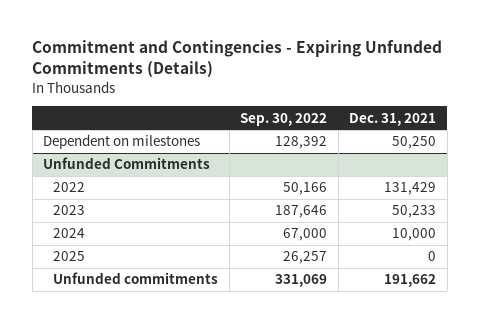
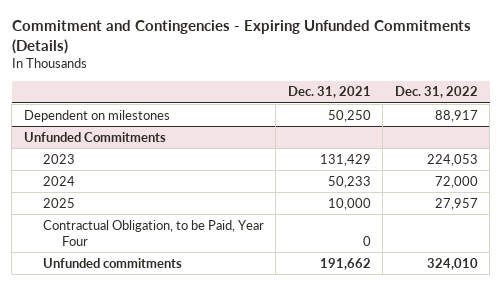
[240,112,328,126] Sep. 30, 2022 -> none
none -> [394,86,478,99] Dec. 31, 2022
[53,182,86,193] 2022 -> none
[392,205,437,219] 50,233 -> [319,153,371,166] 131,429
[392,228,437,242] 10,000 -> [327,175,371,188] 50,233
[428,251,437,262] 0 -> [327,197,371,210] 10,000
none -> [42,219,264,246] Contractual Obligation, to be Paid, Year Four

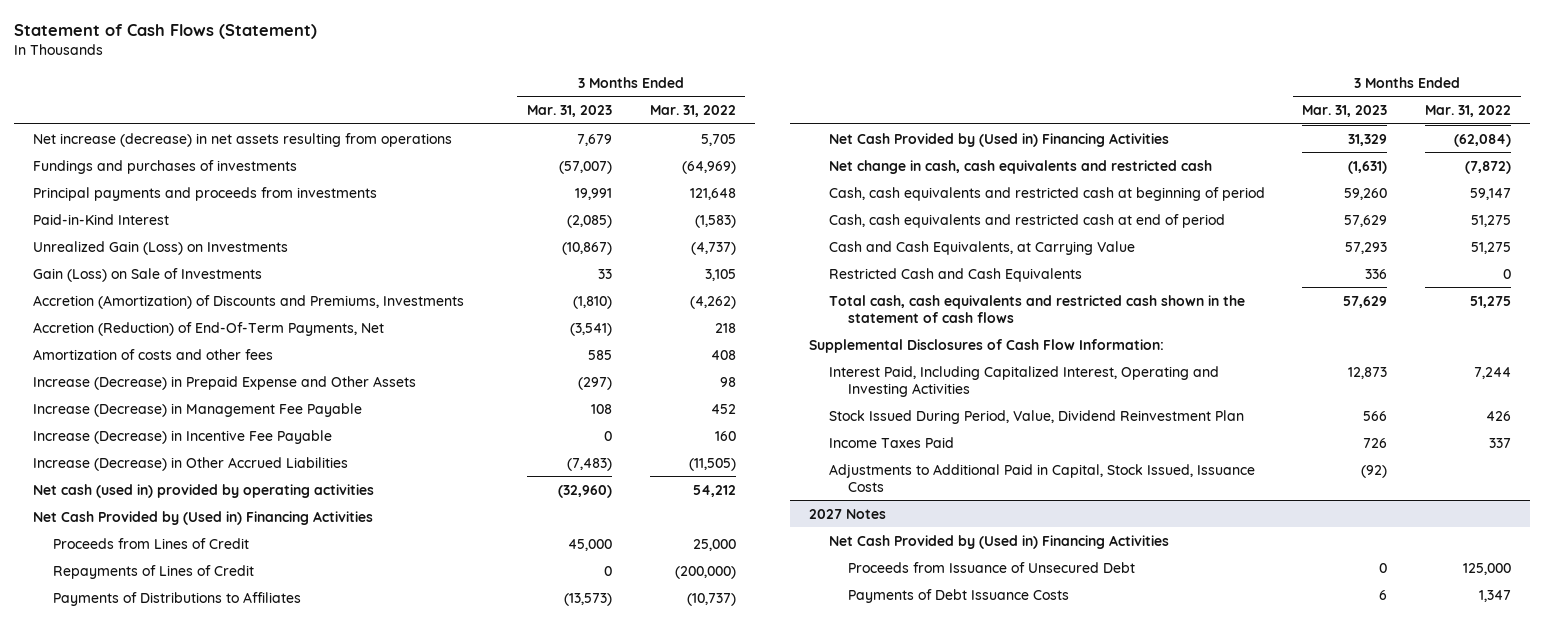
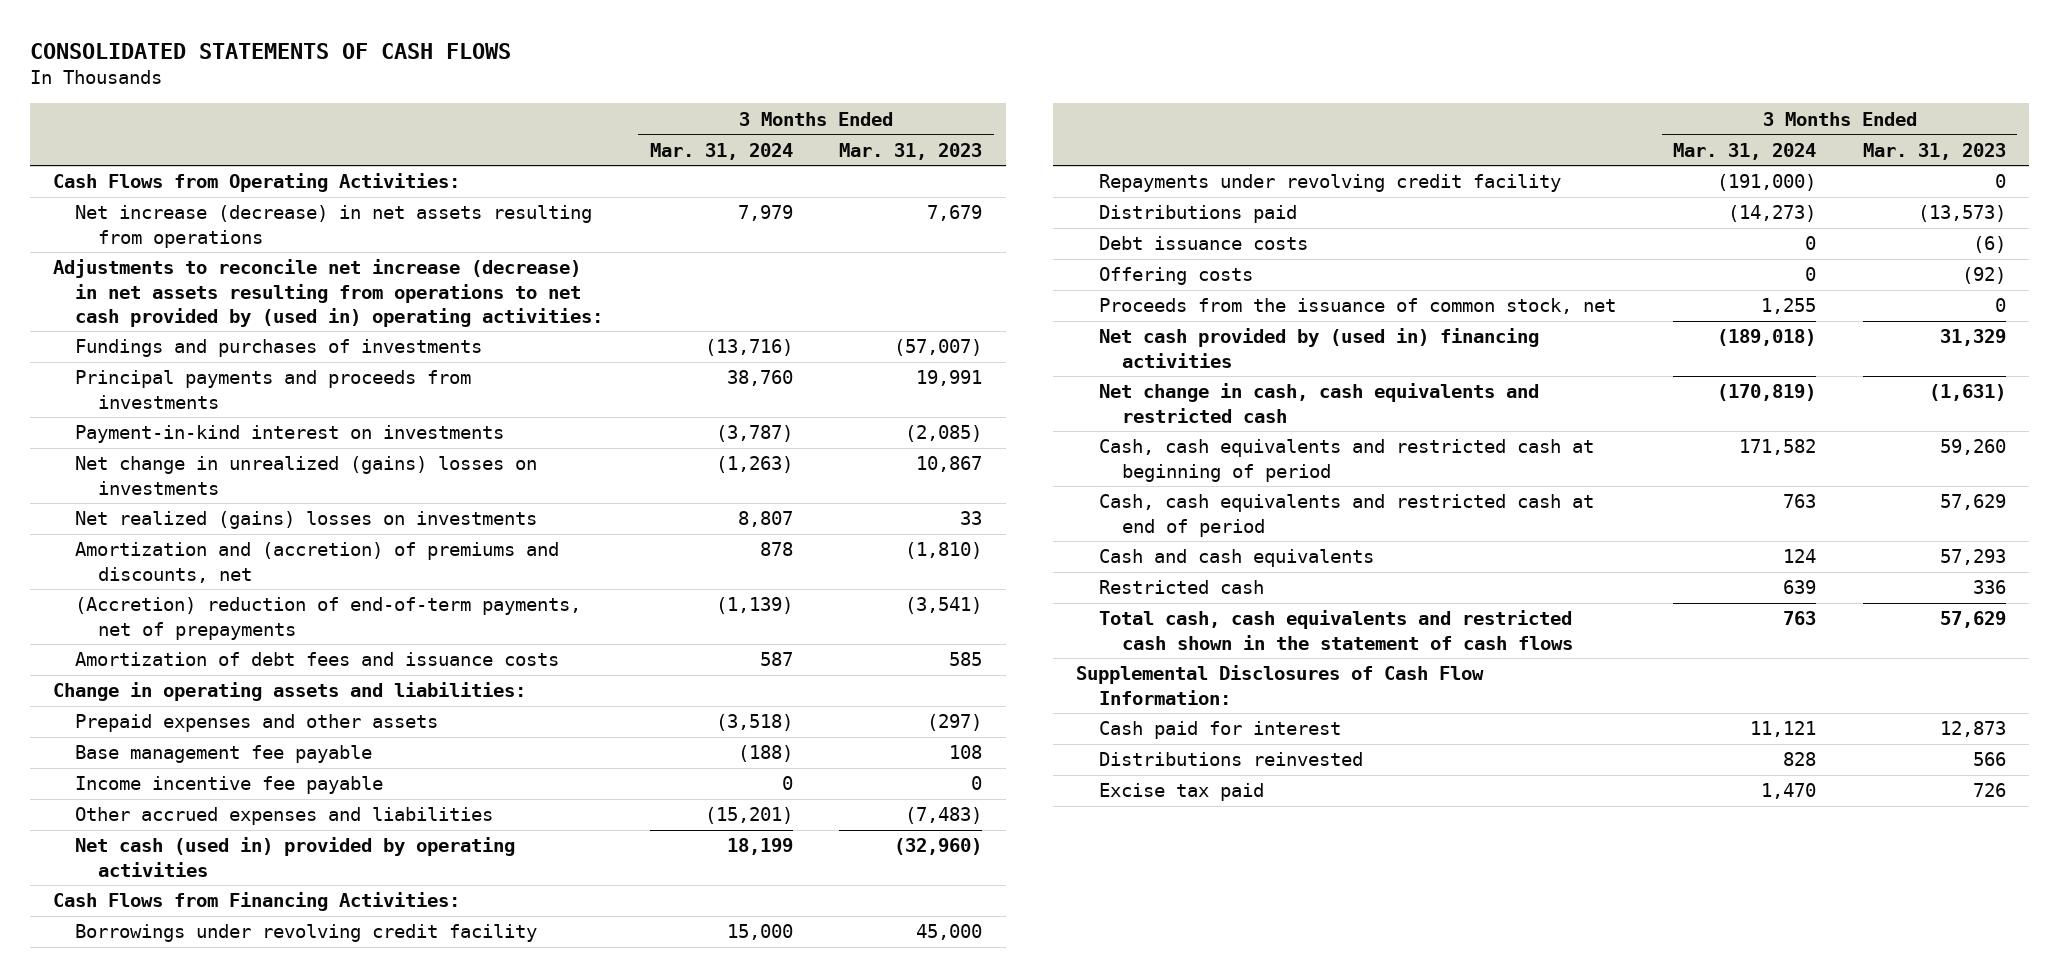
[14,24,318,40] Statement of Cash Flows (Statement) -> [29,42,511,59] CONSOLIDATED STATEMENTS OF CASH FLOWS
[649,105,736,118] Mar. 31, 2022 -> none
none -> [649,142,793,160] Mar. 31, 2024
none -> [52,173,460,193] Cash Flows from Operating Activities:
none -> [52,259,604,327] Adjustments to reconcile net increase (decrease) in net assets resulting from operations to net cash provided by (used in) operating activities:
[33,402,363,417] Increase (Decrease) in Management Fee Payable -> none
[33,429,333,444] Increase (Decrease) in Incentive Fee Payable -> none
[33,213,170,225] Paid-in-Kind Interest -> [75,425,505,444] Payment-in-kind interest on investments
[33,240,289,255] Unrealized Gain (Loss) on Investments -> [75,456,538,495] Net change in unrealized (gains) losses on investments
[561,241,612,255] (10,867) -> [916,456,983,473] 10,867
[33,267,263,282] Gain (Loss) on Sale of Investments -> [75,511,538,530] Net realized (gains) losses on investments
[33,294,465,309] Accretion (Amortization) of Discounts and Premiums, Investments -> [75,542,560,583] Amortization and (accretion) of premiums and discounts, net
[33,321,385,336] Accretion (Reduction) of End-Of-Term Payments, Net -> [75,597,582,640] (Accretion) reduction of end-of-term payments, net of prepayments
[33,348,274,360] Amortization of costs and other fees -> [75,652,560,667] Amortization of debt fees and issuance costs
none -> [52,682,526,702] Change in operating assets and liabilities:
[33,375,417,390] Increase (Decrease) in Prepaid Expense and Other Assets -> [75,714,439,733] Prepaid expenses and other assets
none -> [75,745,373,764] Base management fee payable
none -> [75,776,384,795] Income incentive fee payable
[33,456,349,471] Increase (Decrease) in Other Accrued Liabilities -> [75,807,494,826] Other accrued expenses and liabilities
[33,510,374,525] Net Cash Provided by (Used in) Financing Activities -> [52,892,460,912] Cash Flows from Financing Activities:
[52,537,249,549] Proceeds from Lines of Credit -> [75,924,538,943] Borrowings under revolving credit facility
[52,564,254,579] Repayments of Lines of Credit -> [1098,174,1561,193] Repayments under revolving credit facility
[52,591,301,606] Payments of Distributions to Affiliates -> [1098,205,1297,224] Distributions paid
none -> [1098,236,1308,251] Debt issuance costs
none -> [1098,267,1253,286] Offering costs
none -> [1098,298,1616,315] Proceeds from the issuance of common stock, net
[828,132,1169,147] Net Cash Provided by (Used in) Financing Activities -> [1098,328,1539,368] Net cash provided by (used in) financing activities
[828,240,1135,255] Cash and Cash Equivalents, at Carrying Value -> [1098,549,1374,568] Cash and cash equivalents
[828,267,1082,282] Restricted Cash and Cash Equivalents -> [1098,580,1264,595] Restricted cash
[828,463,1255,492] Adjustments to Additional Paid in Capital, Stock Issued, Issuance Costs -> none
[808,508,886,519] 2027 Notes -> none
[828,534,1169,549] Net Cash Provided by (Used in) Financing Activities -> none
[848,561,1136,573] Proceeds from Issuance of Unsecured Debt -> none
[848,588,1070,603] Payments of Debt Issuance Costs -> none
[828,365,1219,397] Interest Paid, Including Capitalized Interest, Operating and Investing Activities -> [1098,721,1341,740] Cash paid for interest
[828,409,1244,424] Stock Issued During Period, Value, Dividend Reinvestment Plan -> [1098,752,1363,767] Distributions reinvested
[828,436,954,448] Income Taxes Paid -> [1098,783,1264,802] Excise tax paid

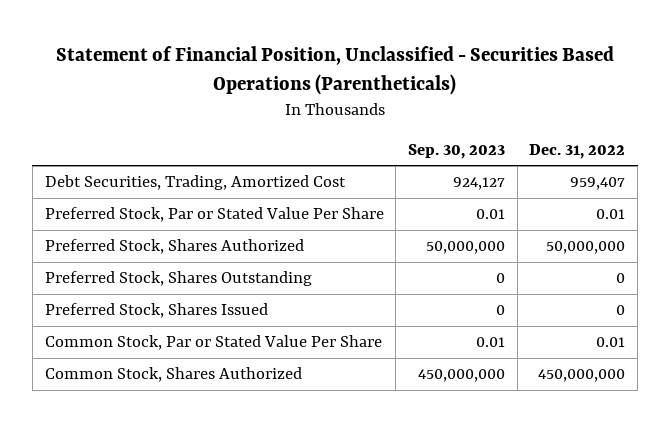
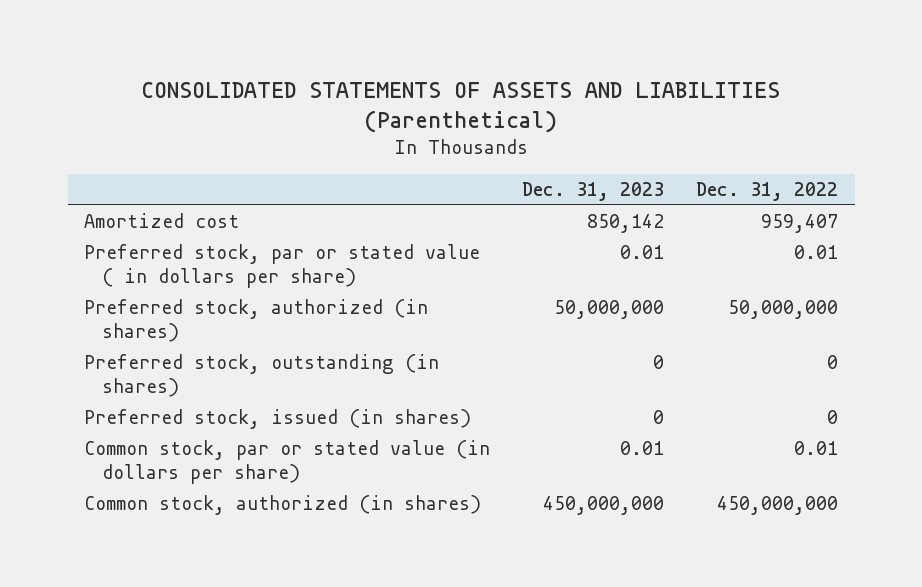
[56,46,615,95] Statement of Financial Position, Unclassified - Securities Based Operations (Parentheticals) -> [141,81,781,133] CONSOLIDATED STATEMENTS OF ASSETS AND LIABILITIES (Parenthetical)
[408,143,506,159] Sep. 30, 2023 -> none
none -> [522,181,665,201] Dec. 31, 2023
[44,175,346,191] Debt Securities, Trading, Amortized Cost -> [83,213,239,229] Amortized cost
[44,207,384,223] Preferred Stock, Par or Stated Value Per Share -> [83,244,480,288] Preferred stock, par or stated value ( in dollars per share)
[44,239,304,255] Preferred Stock, Shares Authorized -> [83,299,428,342] Preferred stock, authorized (in shares)
[44,271,312,287] Preferred Stock, Shares Outstanding -> [83,354,439,397] Preferred stock, outstanding (in shares)
[44,303,268,319] Preferred Stock, Shares Issued -> [83,409,471,430] Preferred stock, issued (in shares)
[44,335,382,351] Common Stock, Par or Stated Value Per Share -> [83,440,490,484] Common stock, par or stated value (in dollars per share)
[44,367,302,383] Common Stock, Shares Authorized -> [83,495,481,516] Common stock, authorized (in shares)

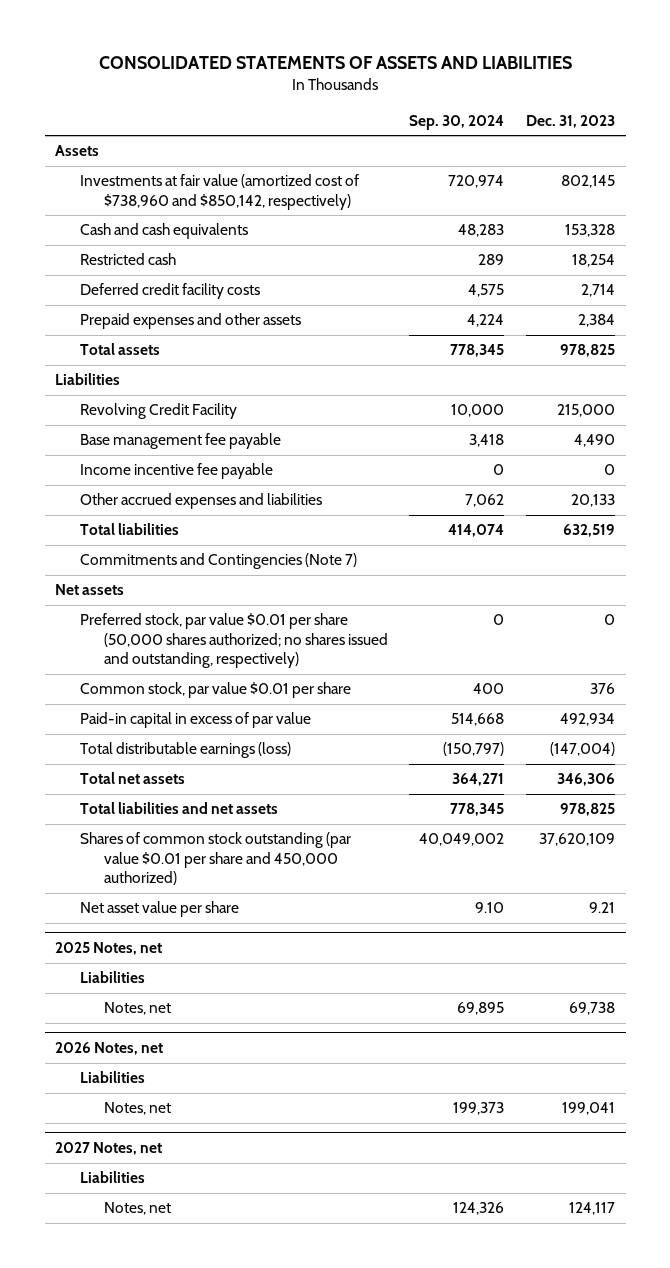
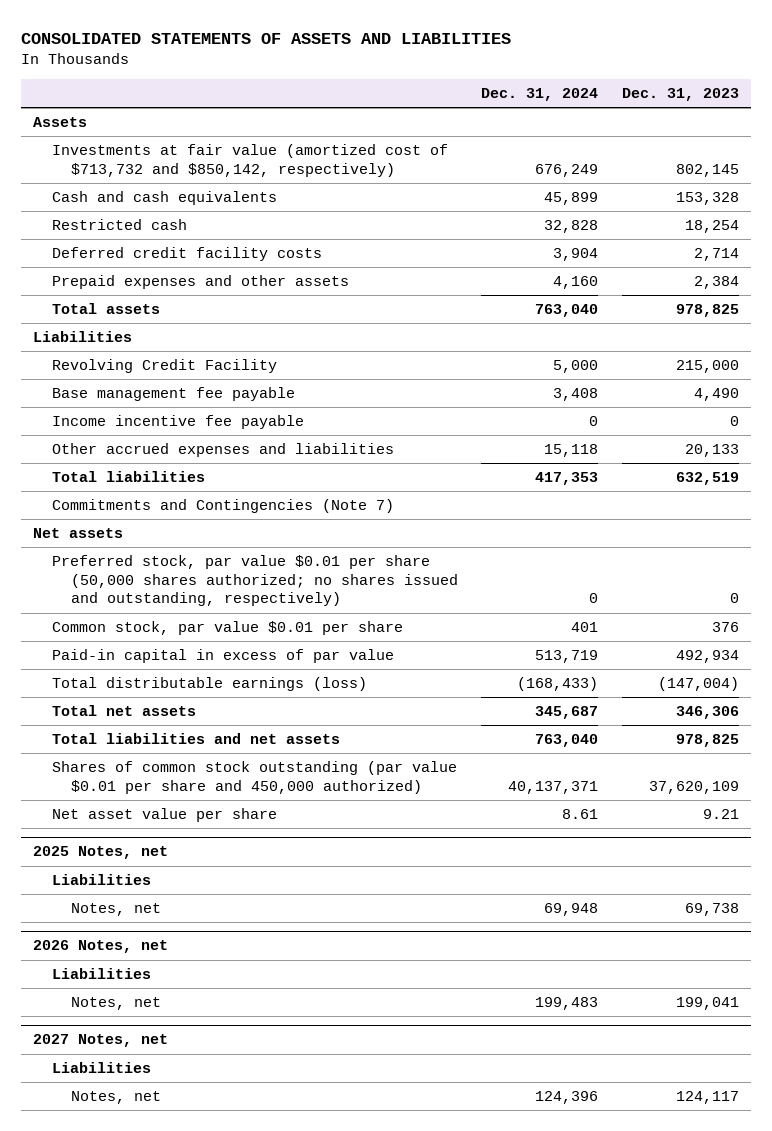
[409,114,505,130] Sep. 30, 2024 -> none
none -> [481,87,599,101] Dec. 31, 2024
[79,174,359,210] Investments at fair value (amortized cost of $738,960 and $850,142, respectively) -> [51,144,448,177] Investments at fair value (amortized cost of $713,732 and $850,142, respectively)

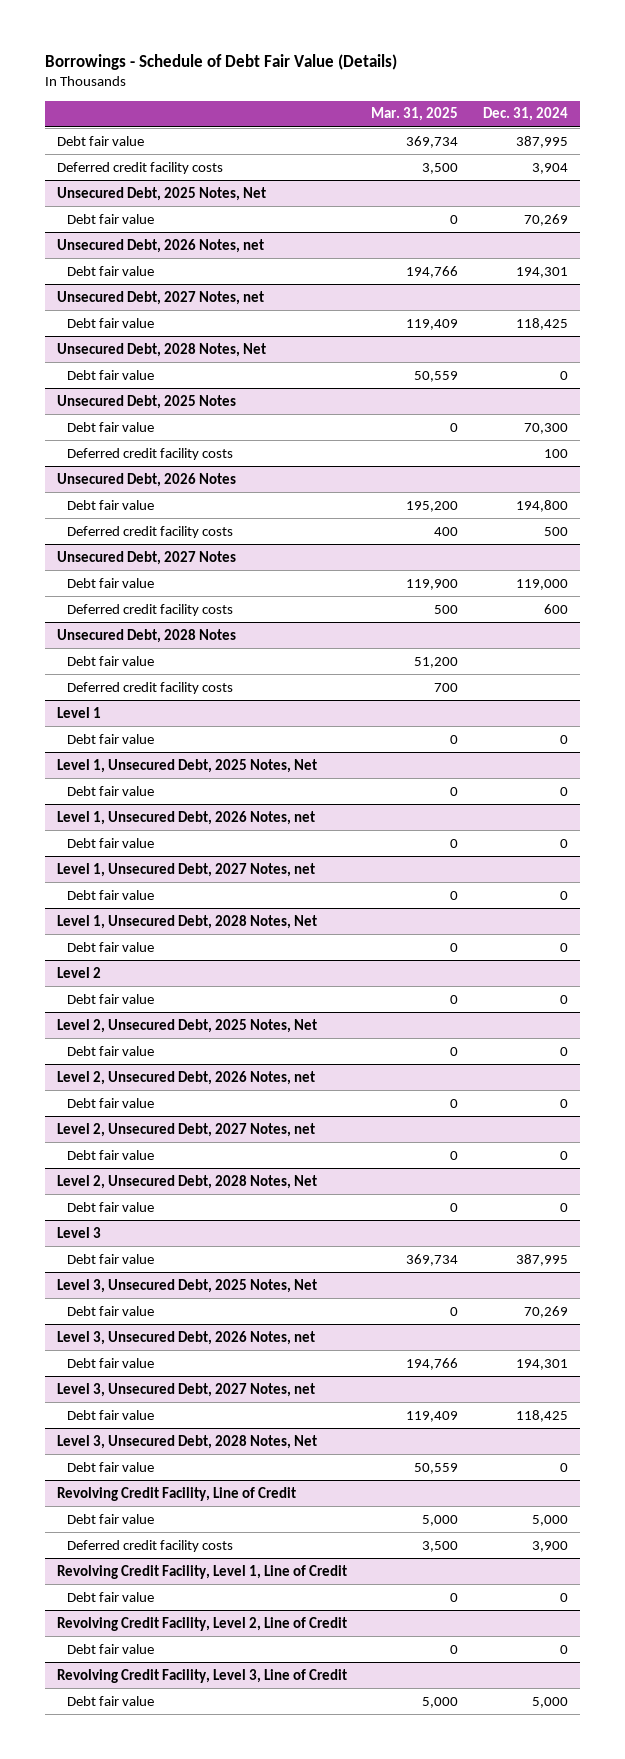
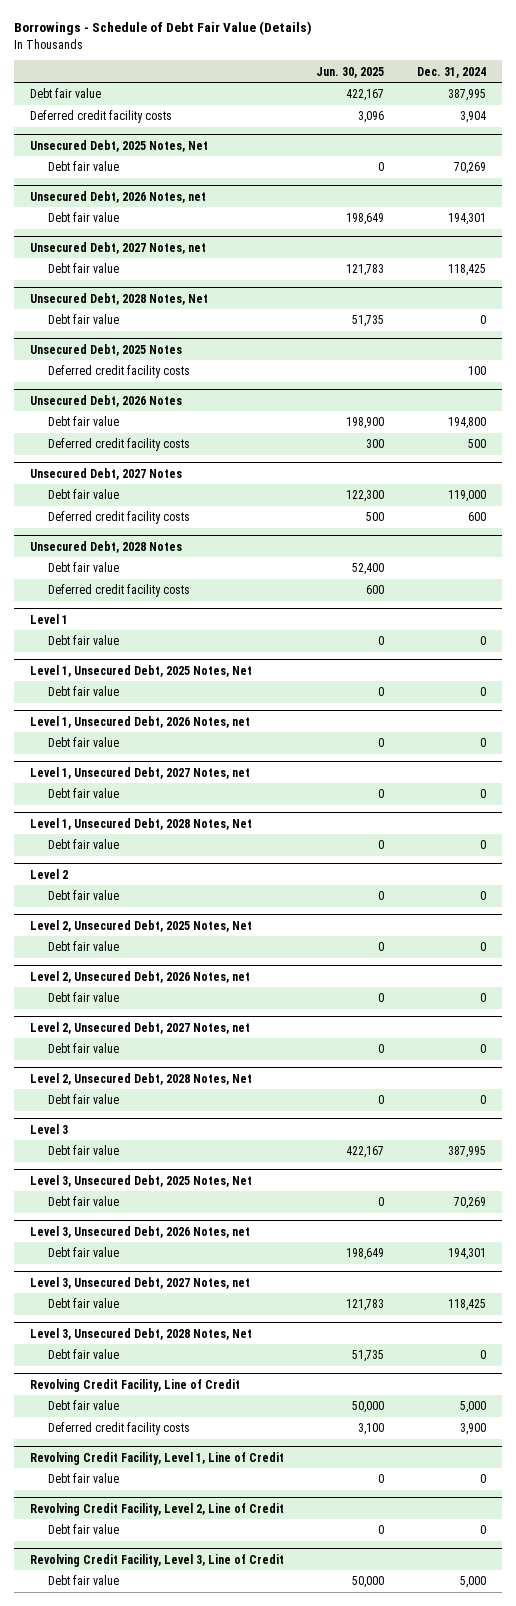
[371,107,459,122] Mar. 31, 2025 -> none
none -> [316,66,385,78] Jun. 30, 2025
[67,421,155,432] Debt fair value -> none

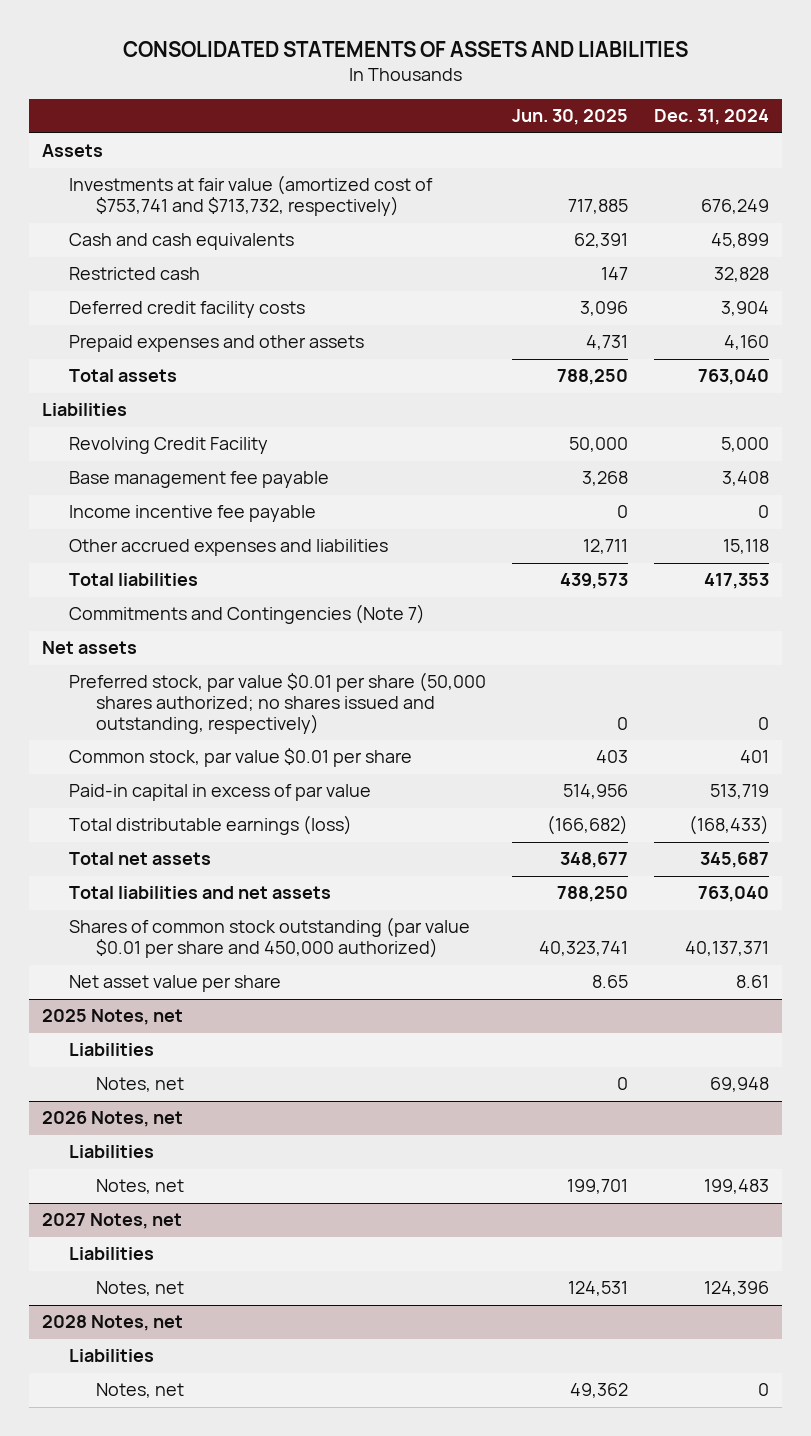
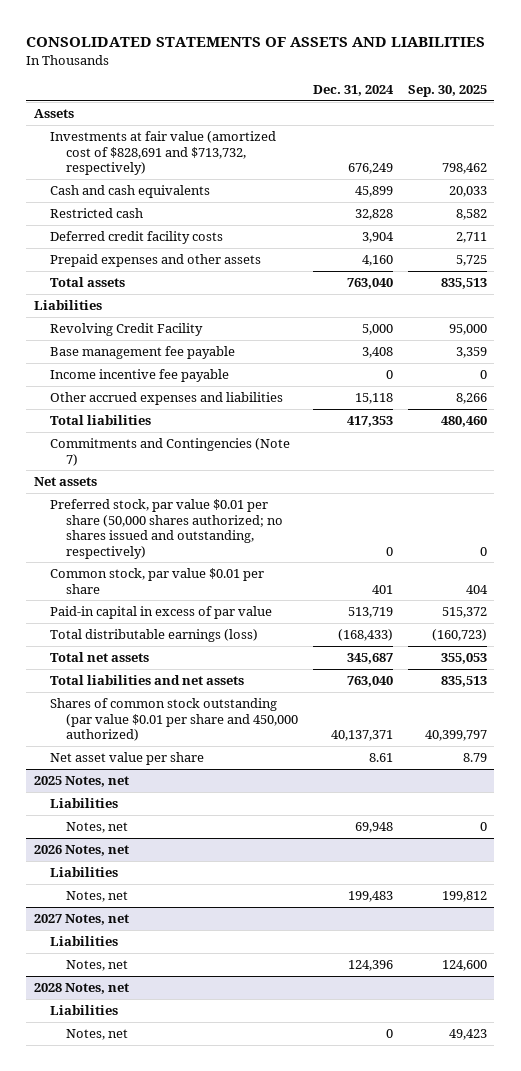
[511,109,628,126] Jun. 30, 2025 -> none
none -> [407,85,487,98] Sep. 30, 2025
[69,175,434,217] Investments at fair value (amortized cost of $753,741 and $713,732, respectively) -> [49,131,276,176] Investments at fair value (amortized cost of $828,691 and $713,732, respectively)

